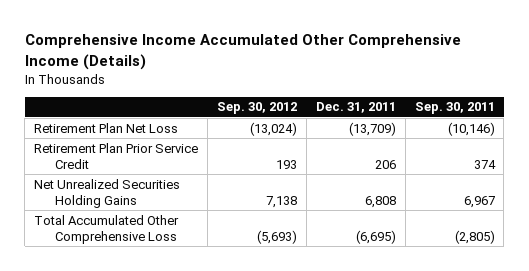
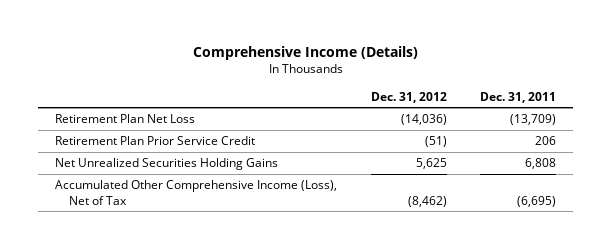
[24,34,461,70] Comprehensive Income Accumulated Other Comprehensive Income (Details) -> [192,46,418,61] Comprehensive Income (Details)
[217,102,298,115] Sep. 30, 2012 -> none
[414,102,495,115] Sep. 30, 2011 -> none
none -> [370,91,447,103] Dec. 31, 2012
[34,214,180,244] Total Accumulated Other Comprehensive Loss -> [55,180,338,205] Accumulated Other Comprehensive Income (Loss), Net of Tax

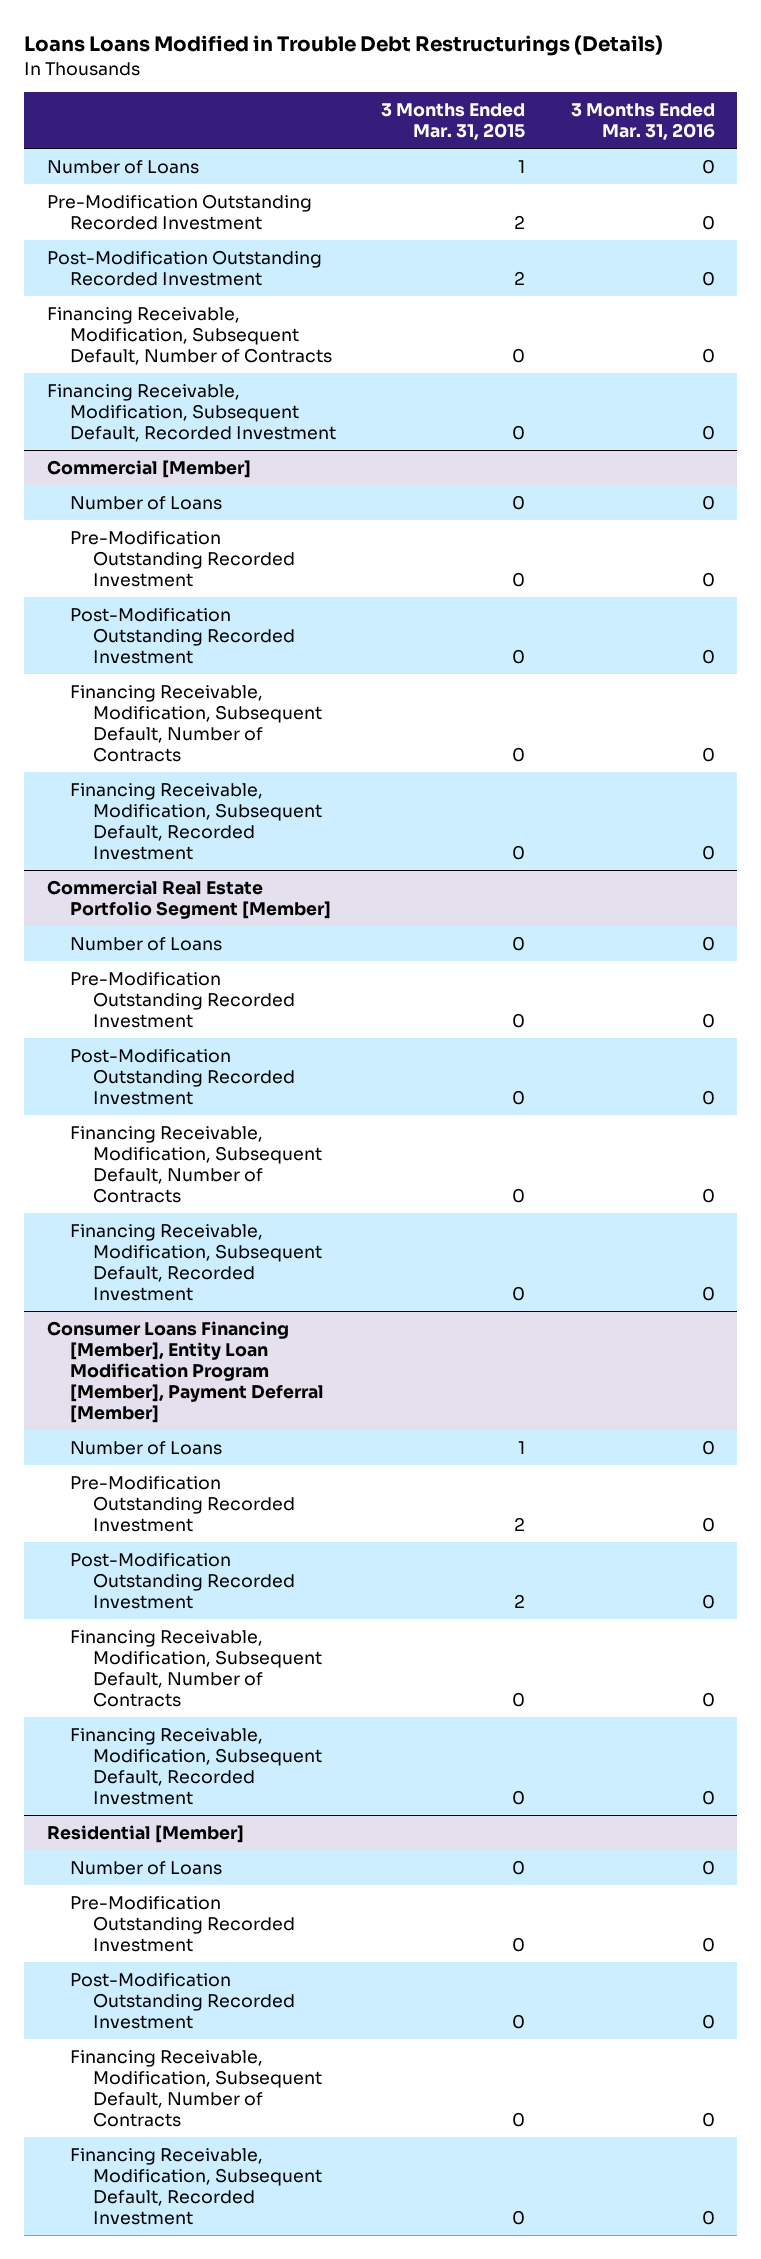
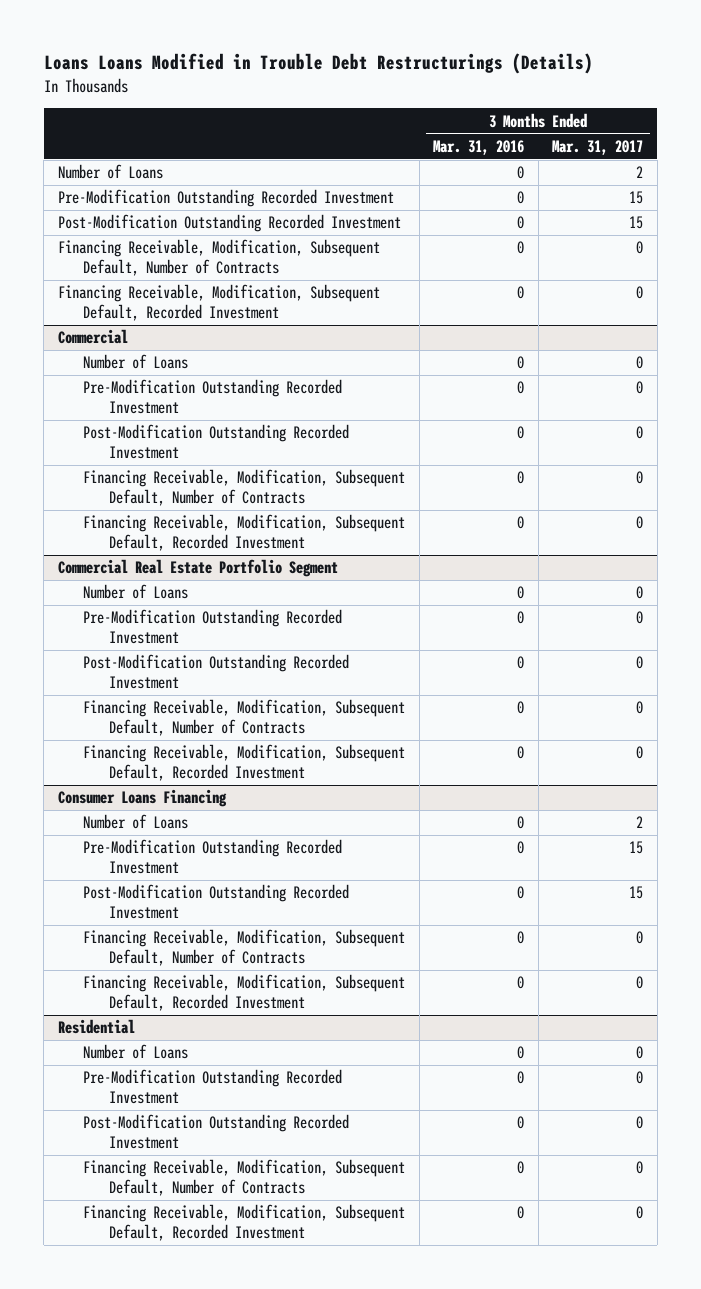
[381,103,526,141] 3 Months Ended Mar. 31, 2015 -> none
none -> [552,140,644,156] Mar. 31, 2017
[46,459,251,478] Commercial [Member] -> [57,329,128,345] Commercial
[46,879,331,919] Commercial Real Estate Portfolio Segment [Member] -> [57,559,338,578] Commercial Real Estate Portfolio Segment
[46,1320,324,1424] Consumer Loans Financing [Member], Entity Loan Modification Program [Member], Payment Deferral [Member] -> none
none -> [57,789,227,808] Consumer Loans Financing
[46,1824,244,1843] Residential [Member] -> [57,1019,135,1035] Residential

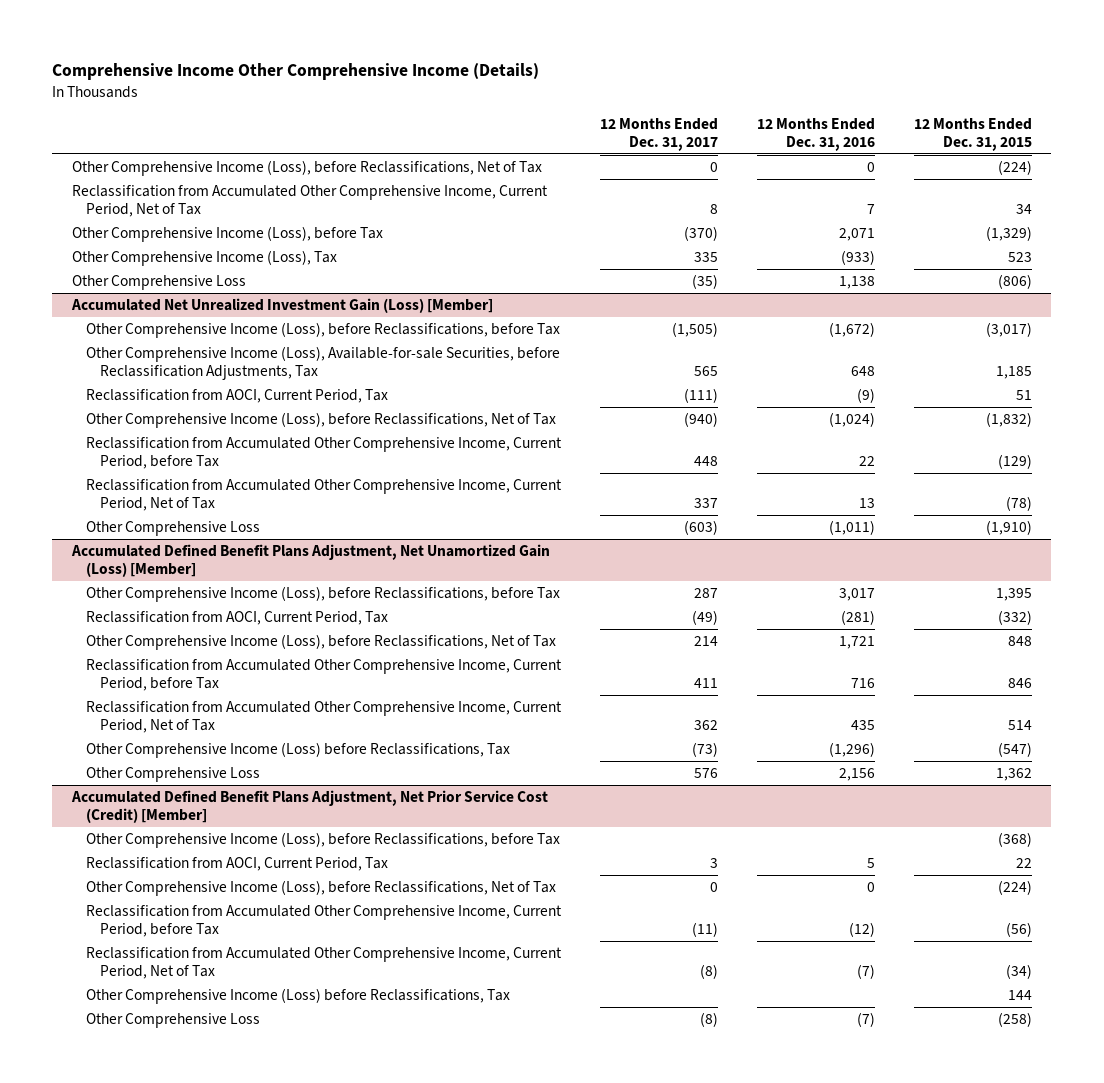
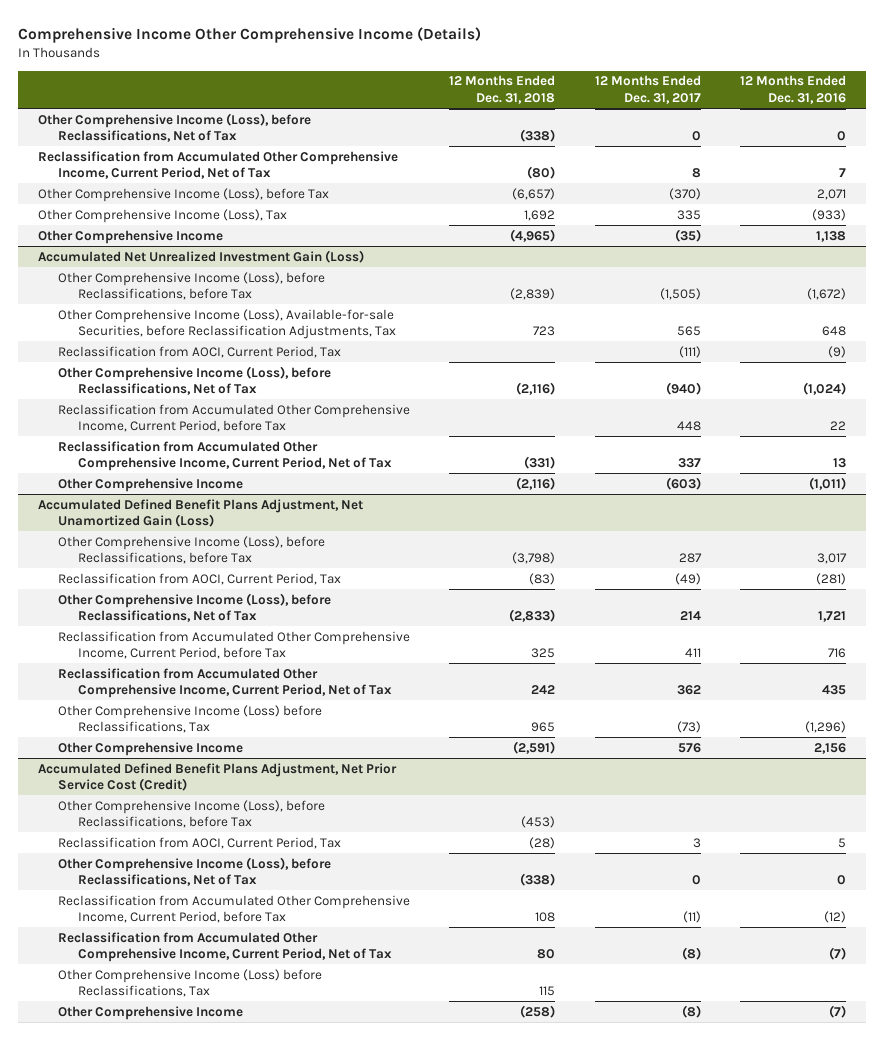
[913,118,1032,152] 12 Months Ended Dec. 31, 2015 -> none
none -> [449,75,556,104] 12 Months Ended Dec. 31, 2018
[71,274,246,290] Other Comprehensive Loss -> [37,229,223,244] Other Comprehensive Income
[70,297,493,313] Accumulated Net Unrealized Investment Gain (Loss) [Member] -> [37,249,364,263] Accumulated Net Unrealized Investment Gain (Loss)
[85,520,260,536] Other Comprehensive Loss -> [57,477,243,492] Other Comprehensive Income
[70,543,550,578] Accumulated Defined Benefit Plans Adjustment, Net Unamortized Gain (Loss) [Member] -> [37,498,363,528] Accumulated Defined Benefit Plans Adjustment, Net Unamortized Gain (Loss)
[85,766,260,782] Other Comprehensive Loss -> [57,741,243,756] Other Comprehensive Income
[70,789,548,824] Accumulated Defined Benefit Plans Adjustment, Net Prior Service Cost (Credit) [Member] -> [37,762,397,792] Accumulated Defined Benefit Plans Adjustment, Net Prior Service Cost (Credit)
[85,1012,260,1028] Other Comprehensive Loss -> [57,1005,243,1020] Other Comprehensive Income

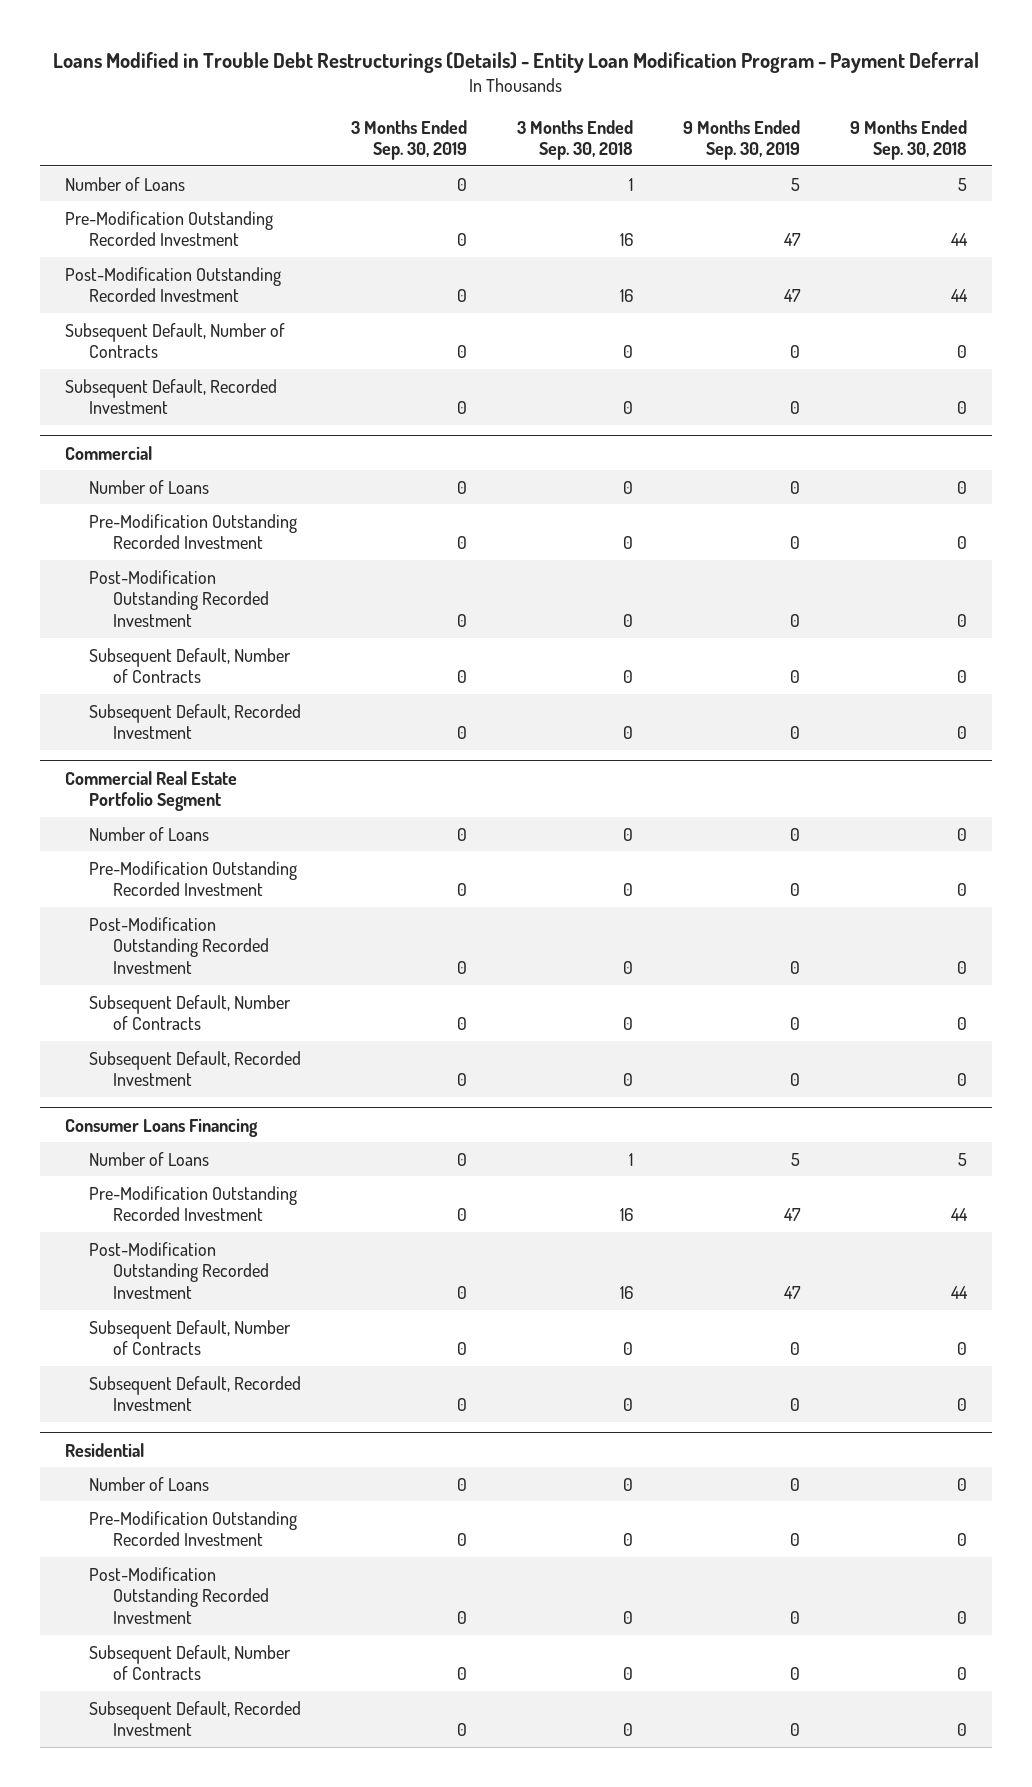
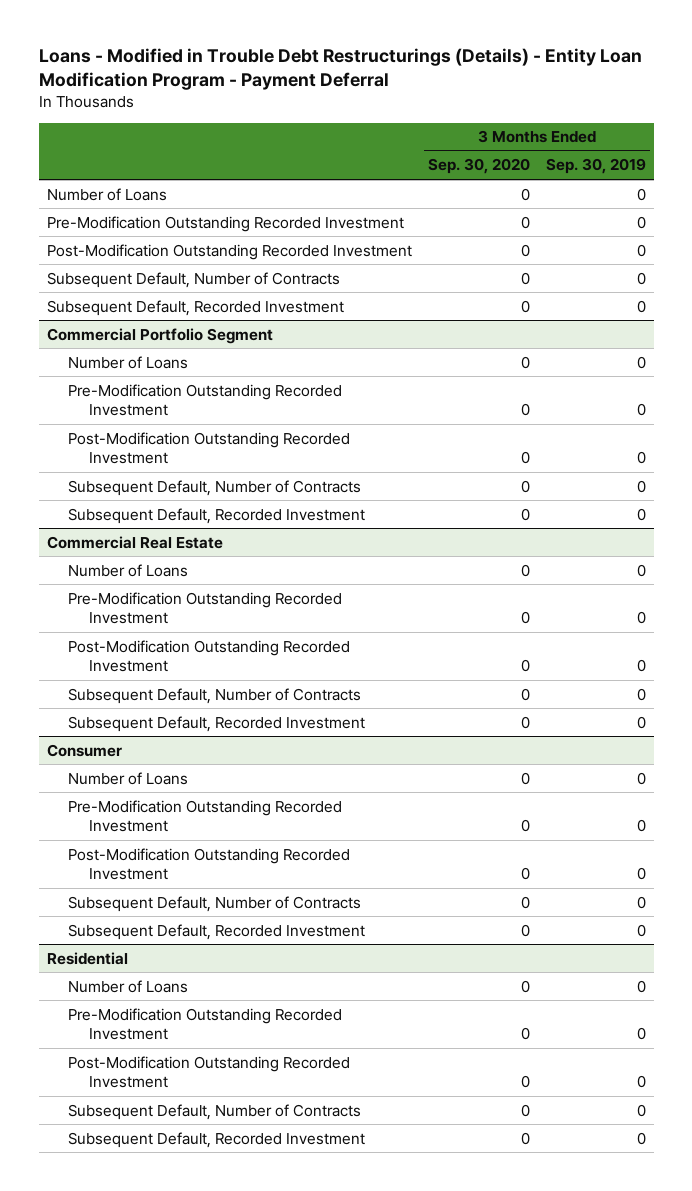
[53,51,980,73] Loans Modified in Trouble Debt Restructurings (Details) - Entity Loan Modification Program - Payment Deferral -> [38,48,642,91] Loans - Modified in Trouble Debt Restructurings (Details) - Entity Loan Modification Program - Payment Deferral
[517,119,634,161] 3 Months Ended Sep. 30, 2018 -> none
[683,119,801,161] 9 Months Ended Sep. 30, 2019 -> none
[850,119,968,161] 9 Months Ended Sep. 30, 2018 -> none
none -> [427,158,530,175] Sep. 30, 2020
[64,445,152,460] Commercial -> [46,327,273,344] Commercial Portfolio Segment
[64,770,237,812] Commercial Real Estate Portfolio Segment -> [46,535,223,549] Commercial Real Estate
[64,1117,258,1137] Consumer Loans Financing -> [46,743,122,757] Consumer

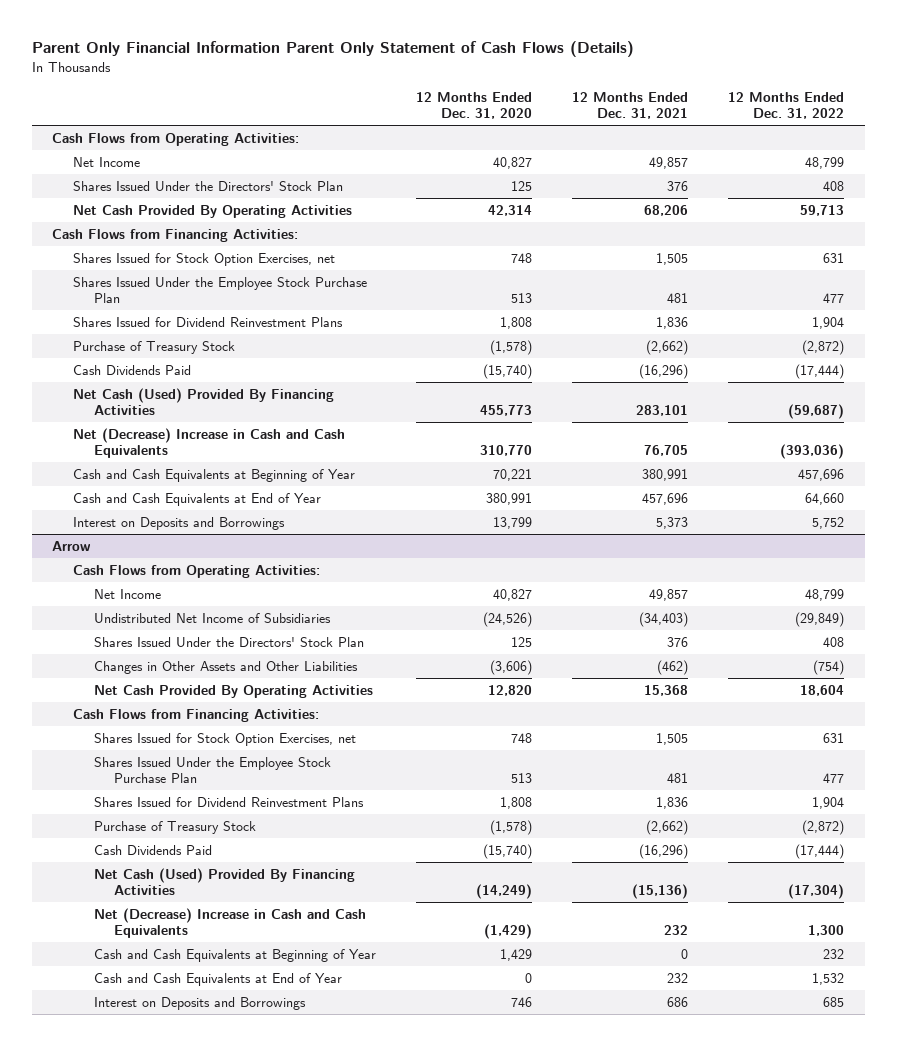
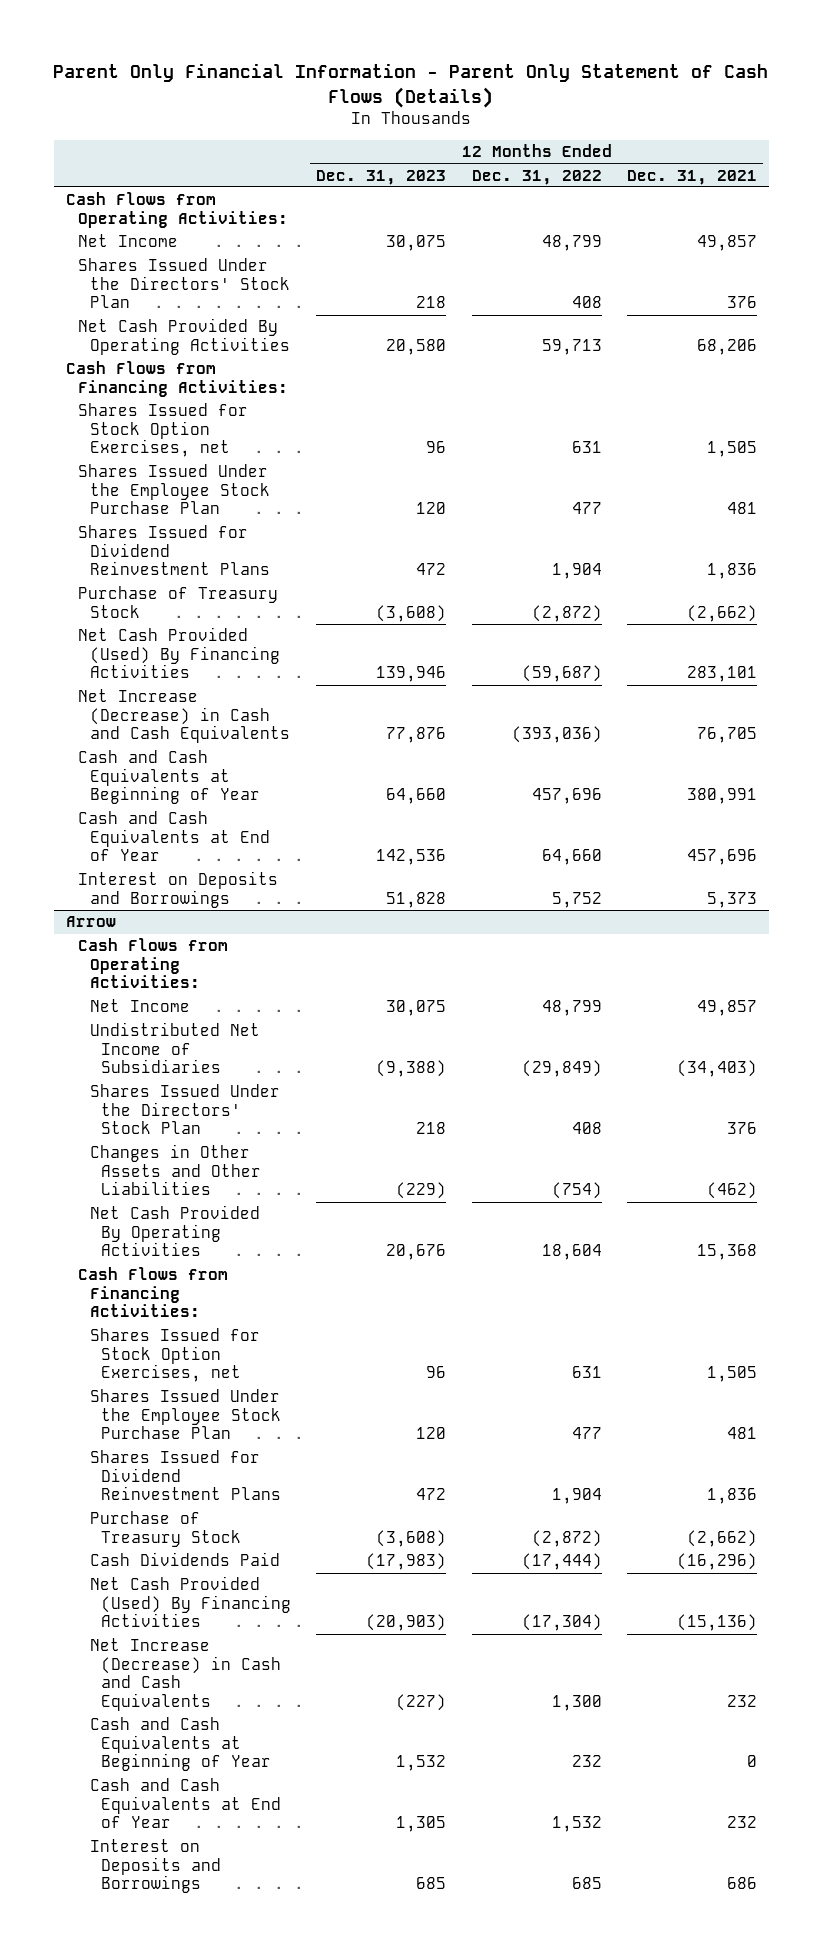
[32,41,635,58] Parent Only Financial Information Parent Only Statement of Cash Flows (Details) -> [53,63,769,108] Parent Only Financial Information - Parent Only Statement of Cash Flows (Details)
[415,92,532,119] 12 Months Ended Dec. 31, 2020 -> none
none -> [316,169,447,185] Dec. 31, 2023
[73,364,192,375] Cash Dividends Paid -> none
[73,387,335,415] Net Cash (Used) Provided By Financing Activities -> [78,627,280,679] Net Cash Provided (Used) By Financing Activities
[73,427,346,458] Net (Decrease) Increase in Cash and Cash Equivalents -> [78,689,290,744] Net Increase (Decrease) in Cash and Cash Equivalents
[93,867,355,895] Net Cash (Used) Provided By Financing Activities -> [89,1576,292,1628] Net Cash Provided (Used) By Financing Activities
[93,907,366,938] Net (Decrease) Increase in Cash and Cash Equivalents -> [89,1638,282,1711] Net Increase (Decrease) in Cash and Cash Equivalents

